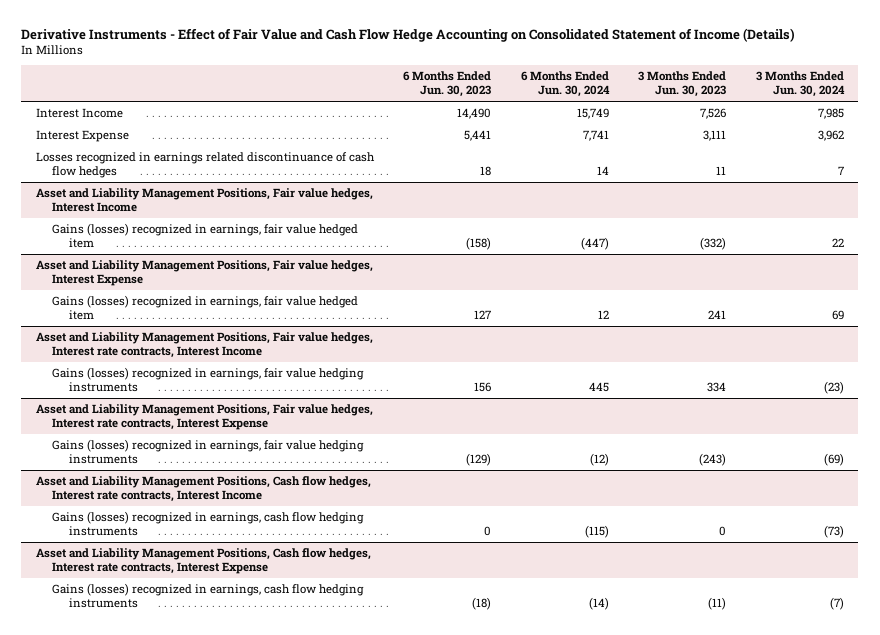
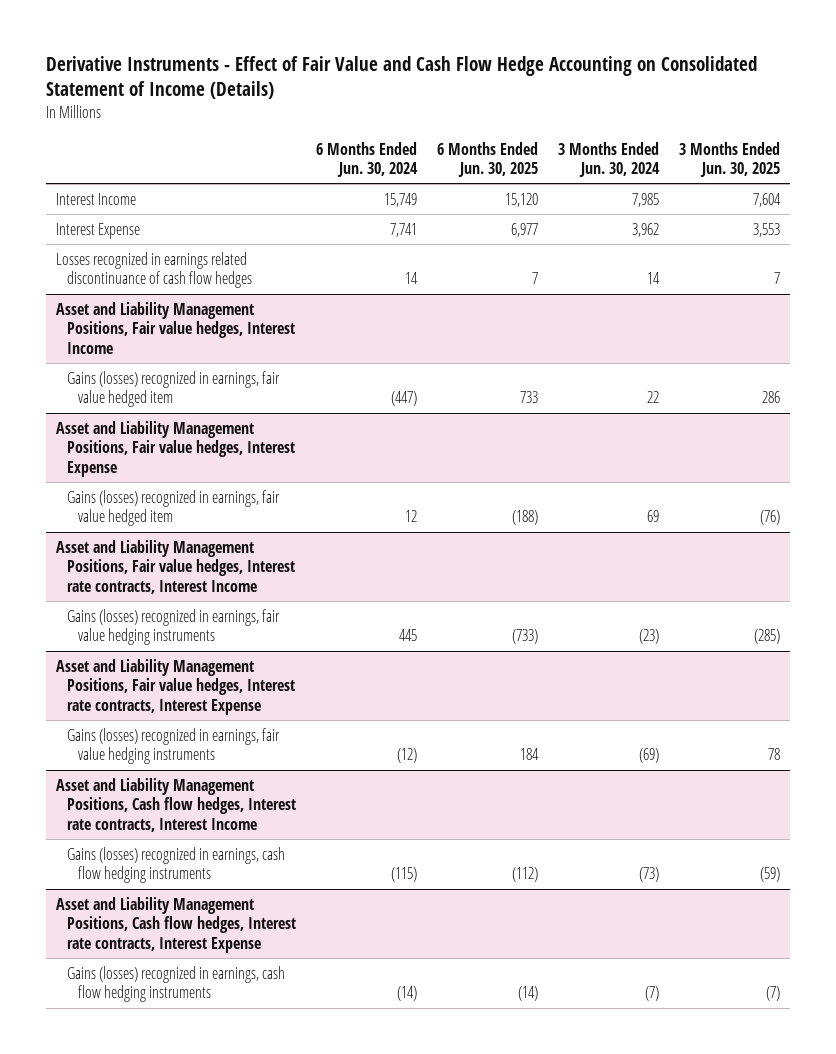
[403,70,492,98] 6 Months Ended Jun. 30, 2023 -> none
[638,70,727,98] 3 Months Ended Jun. 30, 2023 -> none
none -> [437,141,539,178] 6 Months Ended Jun. 30, 2025
none -> [678,141,780,178] 3 Months Ended Jun. 30, 2025
[837,166,844,176] 7 -> [646,272,660,285] 14

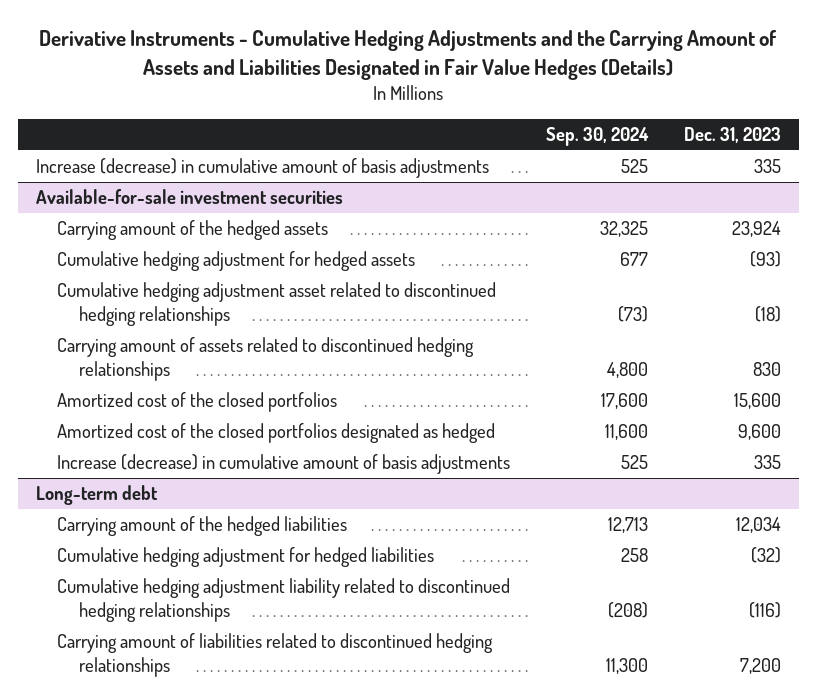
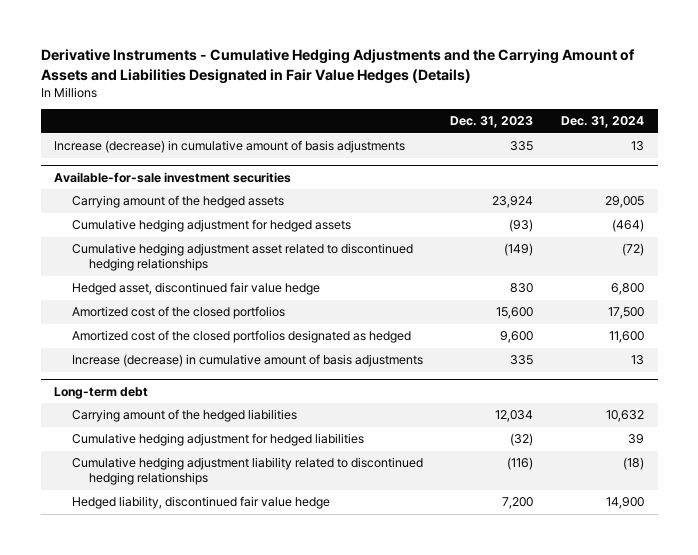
[546,126,650,146] Sep. 30, 2024 -> none
none -> [560,116,644,129] Dec. 31, 2024
[755,306,782,323] (18) -> [504,243,534,257] (149)
[57,337,475,382] Carrying amount of assets related to discontinued hedging relationships -> [71,282,320,296] Hedged asset, discontinued fair value hedge
[57,633,494,678] Carrying amount of liabilities related to discontinued hedging relationships -> [71,496,330,510] Hedged liability, discontinued fair value hedge

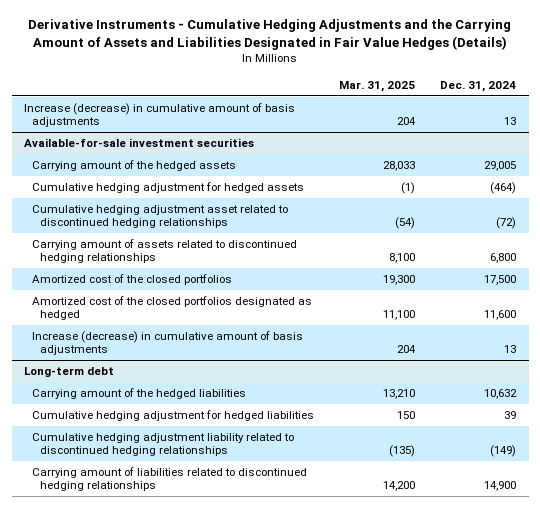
[450,116,534,129] Dec. 31, 2023 -> none
none -> [339,80,416,92] Mar. 31, 2025
[71,282,320,296] Hedged asset, discontinued fair value hedge -> [32,239,298,264] Carrying amount of assets related to discontinued hedging relationships
[622,457,644,471] (18) -> [490,445,517,458] (149)
[71,496,330,510] Hedged liability, discontinued fair value hedge -> [32,467,308,492] Carrying amount of liabilities related to discontinued hedging relationships

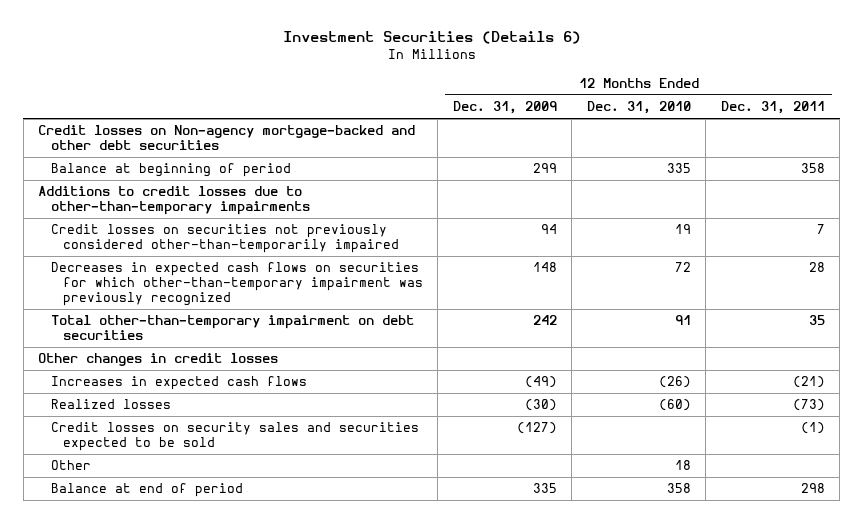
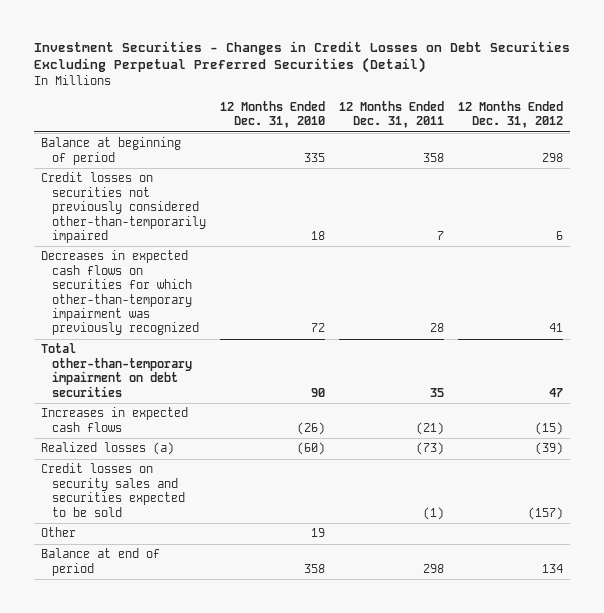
[282,31,581,45] Investment Securities (Details 6) -> [33,40,570,74] Investment Securities - Changes in Credit Losses on Debt Securities Excluding Perpetual Preferred Securities (Detail)
[452,101,557,115] Dec. 31, 2009 -> none
none -> [458,100,564,129] 12 Months Ended Dec. 31, 2012
[38,125,416,151] Credit losses on Non-agency mortgage-backed and other debt securities -> none
[38,186,310,216] Additions to credit losses due to other-than-temporary impairments -> none
[674,224,691,235] 19 -> [310,230,325,240] 18
[38,353,279,367] Other changes in credit losses -> none
[674,315,691,326] 91 -> [310,387,325,397] 90
[50,399,171,410] Realized losses -> [40,442,174,456] Realized losses (a)
[674,460,691,471] 18 -> [310,528,325,538] 19

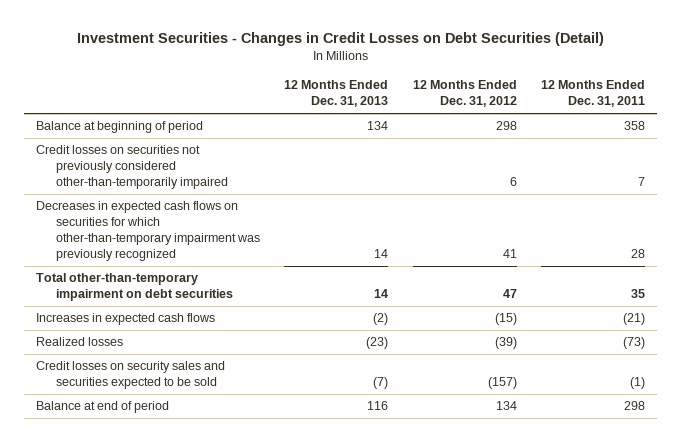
[33,40,570,74] Investment Securities - Changes in Credit Losses on Debt Securities Excluding Perpetual Preferred Securities (Detail) -> [76,32,604,47] Investment Securities - Changes in Credit Losses on Debt Securities (Detail)
[219,100,325,129] 12 Months Ended Dec. 31, 2010 -> none
none -> [284,80,389,108] 12 Months Ended Dec. 31, 2013
[40,442,174,456] Realized losses (a) -> [36,337,124,347] Realized losses
[40,527,76,538] Other -> none

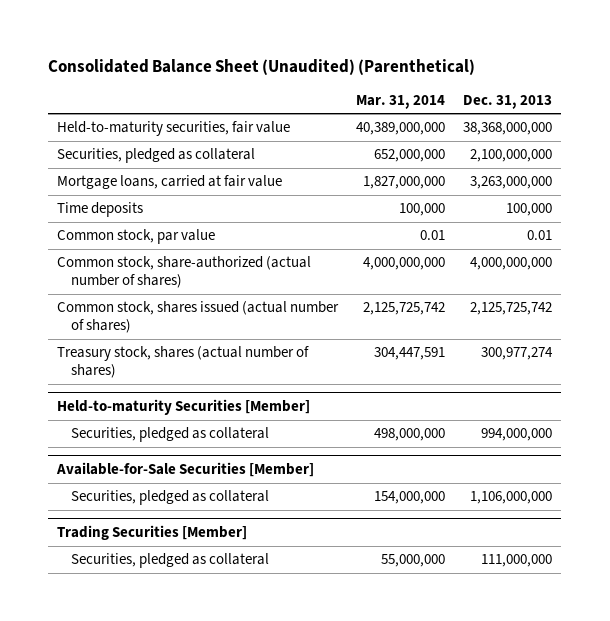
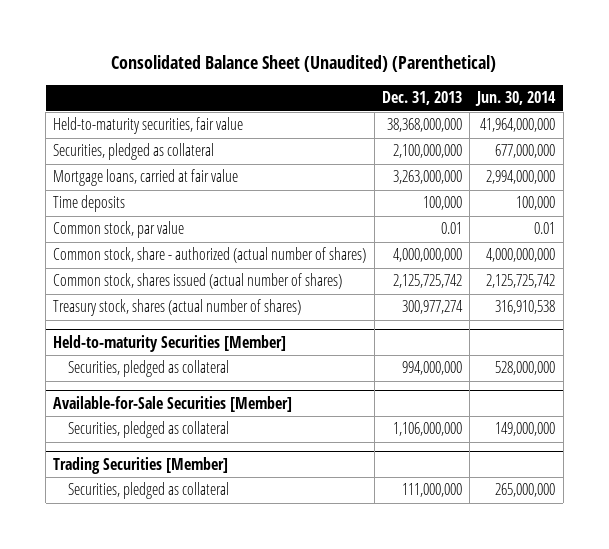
[356,94,446,109] Mar. 31, 2014 -> none
none -> [475,91,557,107] Jun. 30, 2014
[57,256,312,288] Common stock, share-authorized (actual number of shares) -> [53,247,367,264] Common stock, share - authorized (actual number of shares)

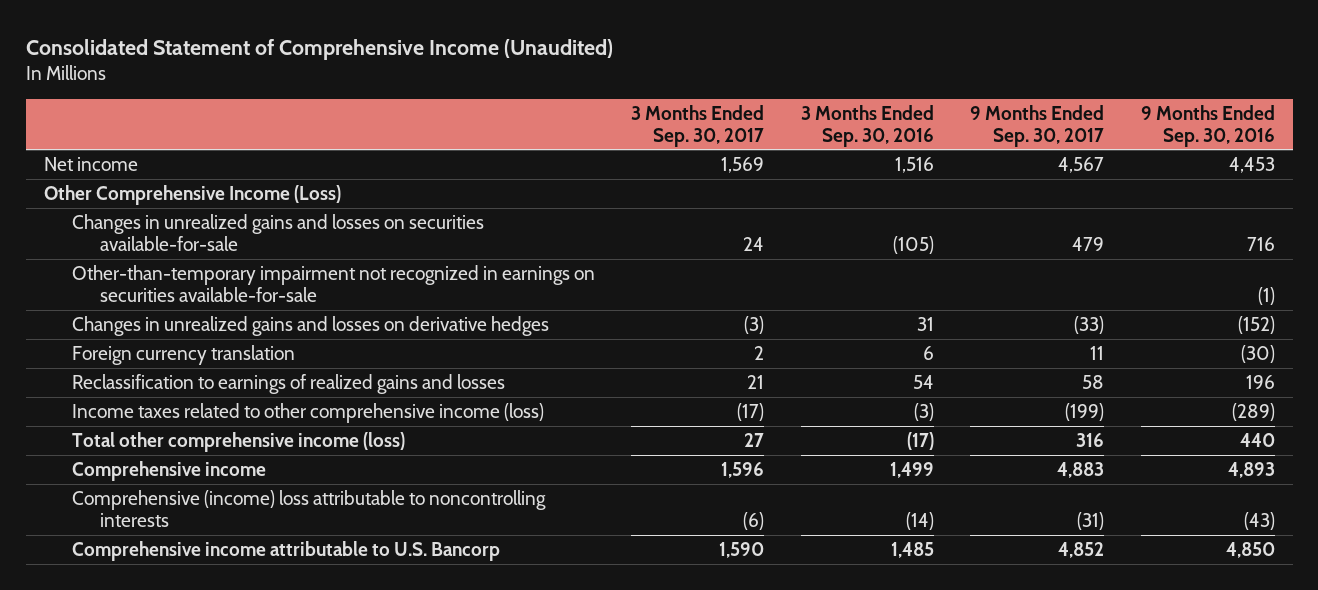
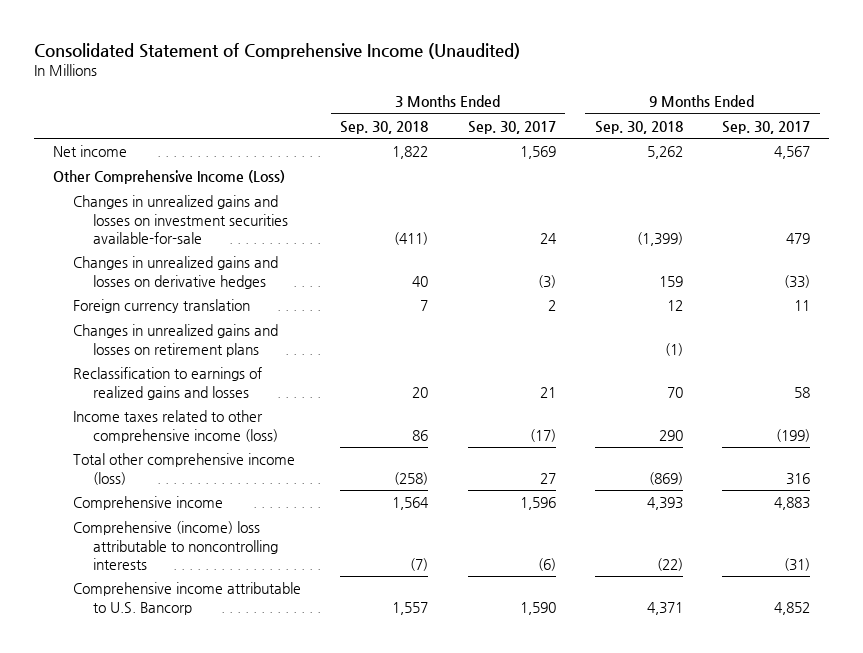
[800,104,934,147] 3 Months Ended Sep. 30, 2016 -> none
[1140,104,1275,147] 9 Months Ended Sep. 30, 2016 -> none
none -> [340,120,429,134] Sep. 30, 2018
none -> [594,120,683,134] Sep. 30, 2018
[71,264,595,302] Other-than-temporary impairment not recognized in earnings on securities available-for-sale -> none
[71,213,484,251] Changes in unrealized gains and losses on securities available-for-sale -> [73,195,289,244] Changes in unrealized gains and losses on investment securities available-for-sale
none -> [73,324,279,357] Changes in unrealized gains and losses on retirement plans

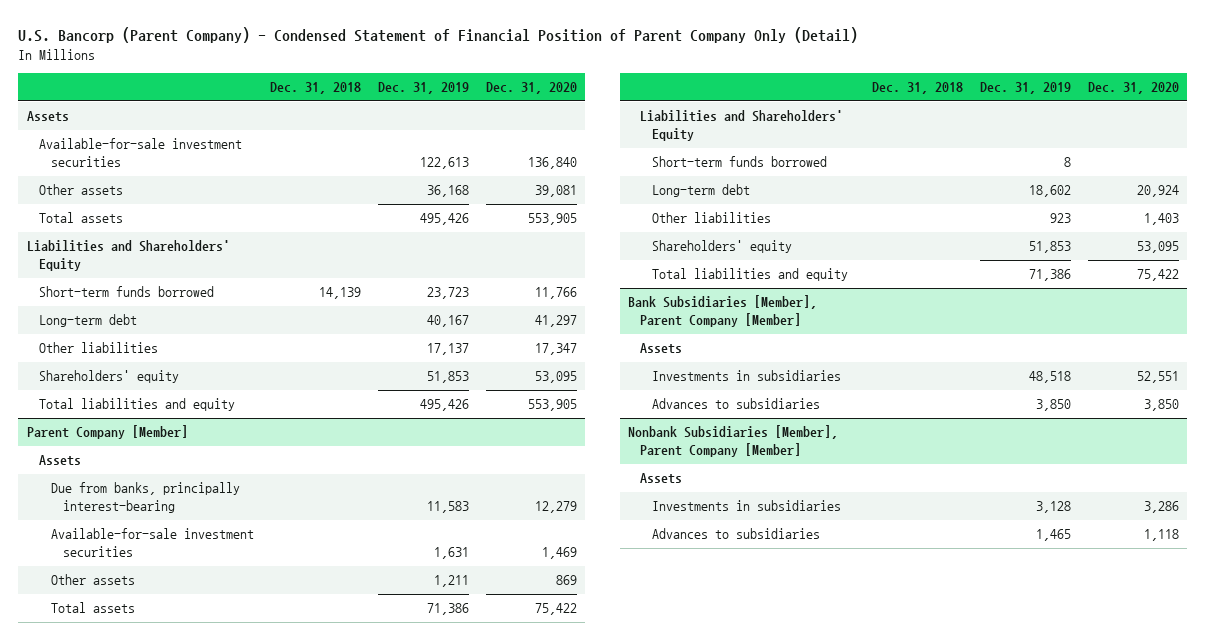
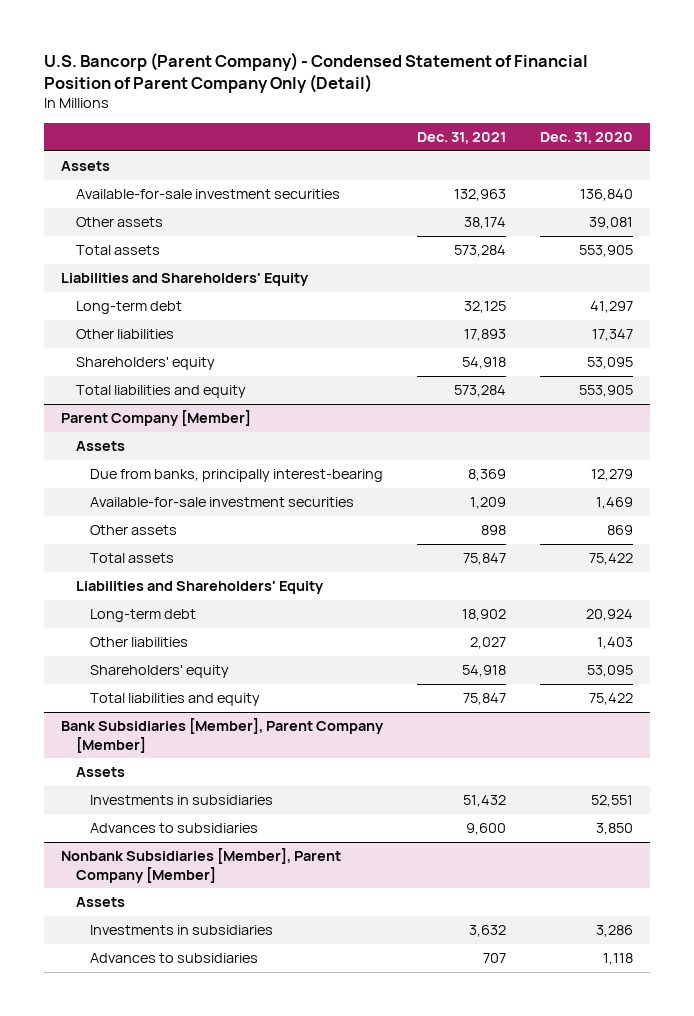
[270,82,362,95] Dec. 31, 2018 -> none
[378,82,470,95] Dec. 31, 2019 -> none
none -> [416,131,506,144] Dec. 31, 2021
[38,286,214,298] Short-term funds borrowed -> none
[652,156,828,168] Short-term funds borrowed -> none

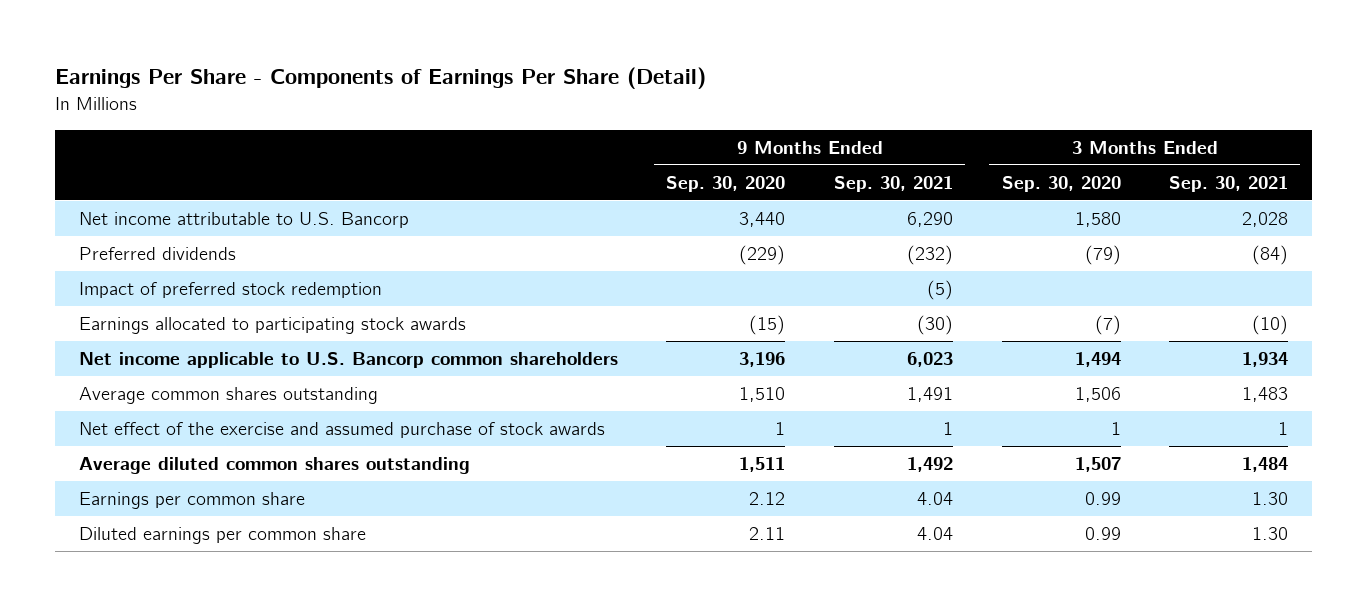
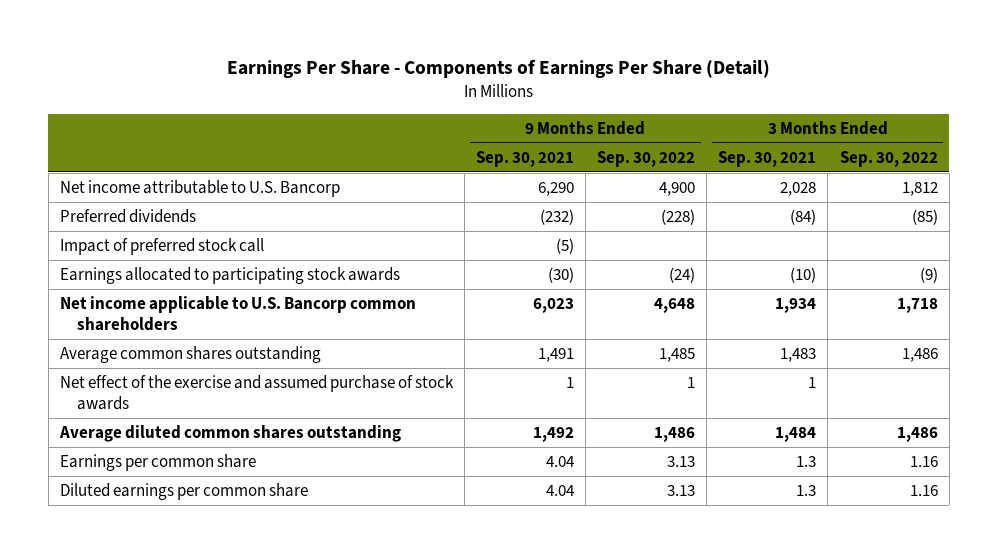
[666,175,786,192] Sep. 30, 2020 -> none
[1001,175,1121,192] Sep. 30, 2020 -> none
none -> [597,150,696,167] Sep. 30, 2022
none -> [839,150,938,167] Sep. 30, 2022
[78,282,382,299] Impact of preferred stock redemption -> [59,238,264,256] Impact of preferred stock call
[1252,492,1289,506] 1.30 -> [796,456,817,468] 1.3
[1252,527,1289,541] 1.30 -> [796,485,817,497] 1.3

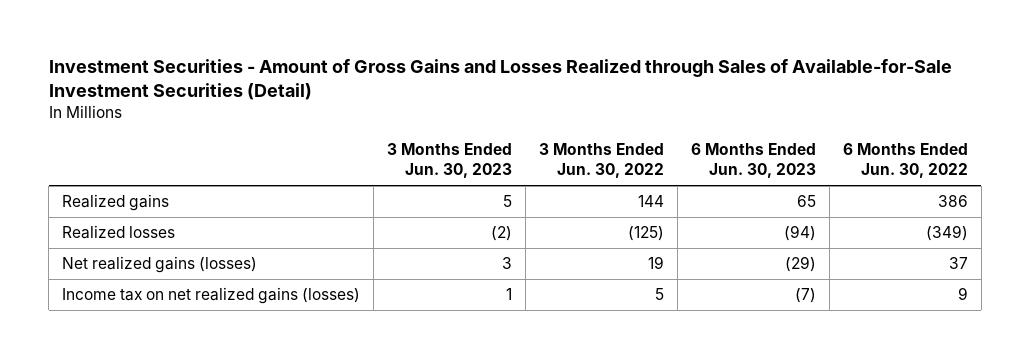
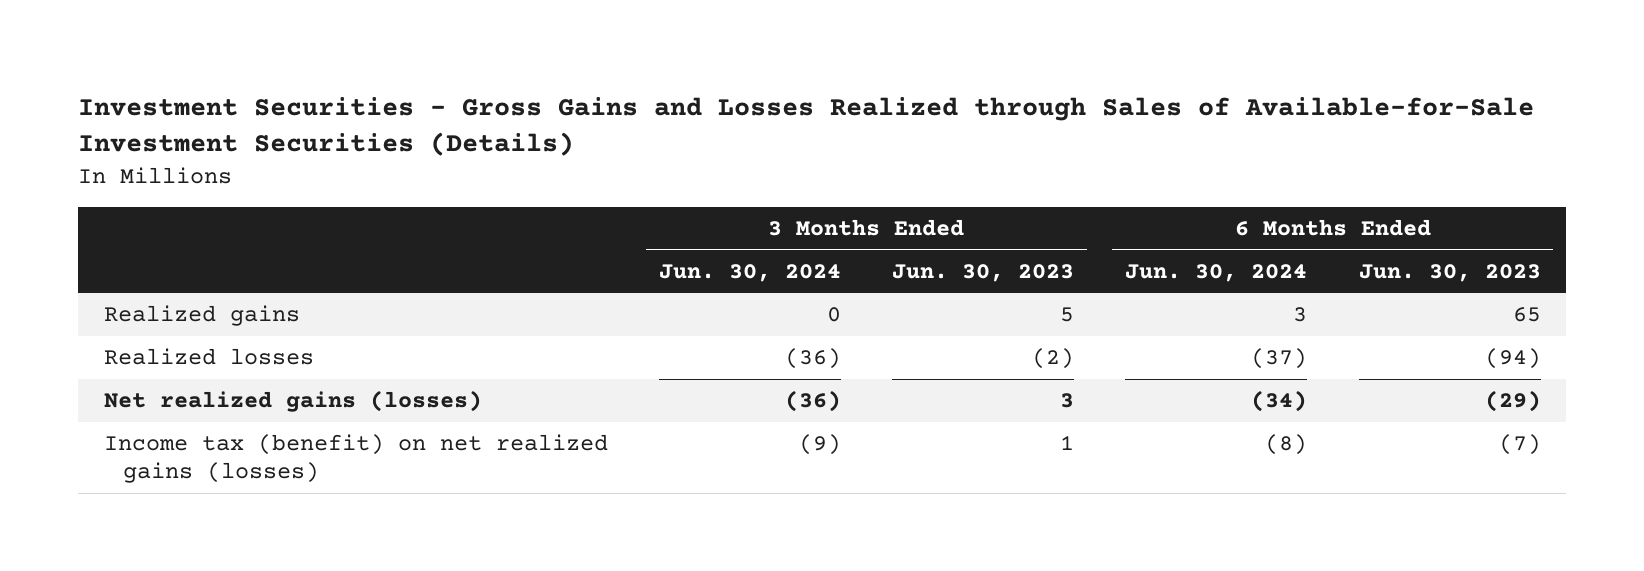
[48,59,952,101] Investment Securities - Amount of Gross Gains and Losses Realized through Sales of Available-for-Sale Investment Securities (Detail) -> [78,96,1535,157] Investment Securities - Gross Gains and Losses Realized through Sales of Available-for-Sale Investment Securities (Details)
[539,143,665,179] 3 Months Ended Jun. 30, 2022 -> none
[842,143,968,179] 6 Months Ended Jun. 30, 2022 -> none
none -> [658,263,841,282] Jun. 30, 2024
none -> [1125,263,1308,282] Jun. 30, 2024
[62,287,361,305] Income tax on net realized gains (losses) -> [103,434,608,484] Income tax (benefit) on net realized gains (losses)

